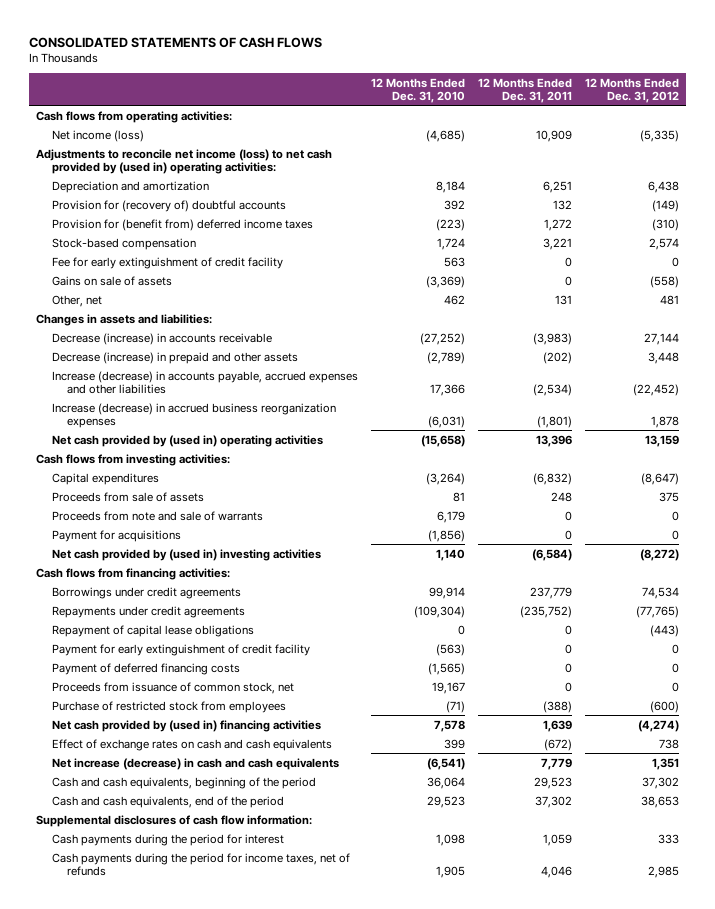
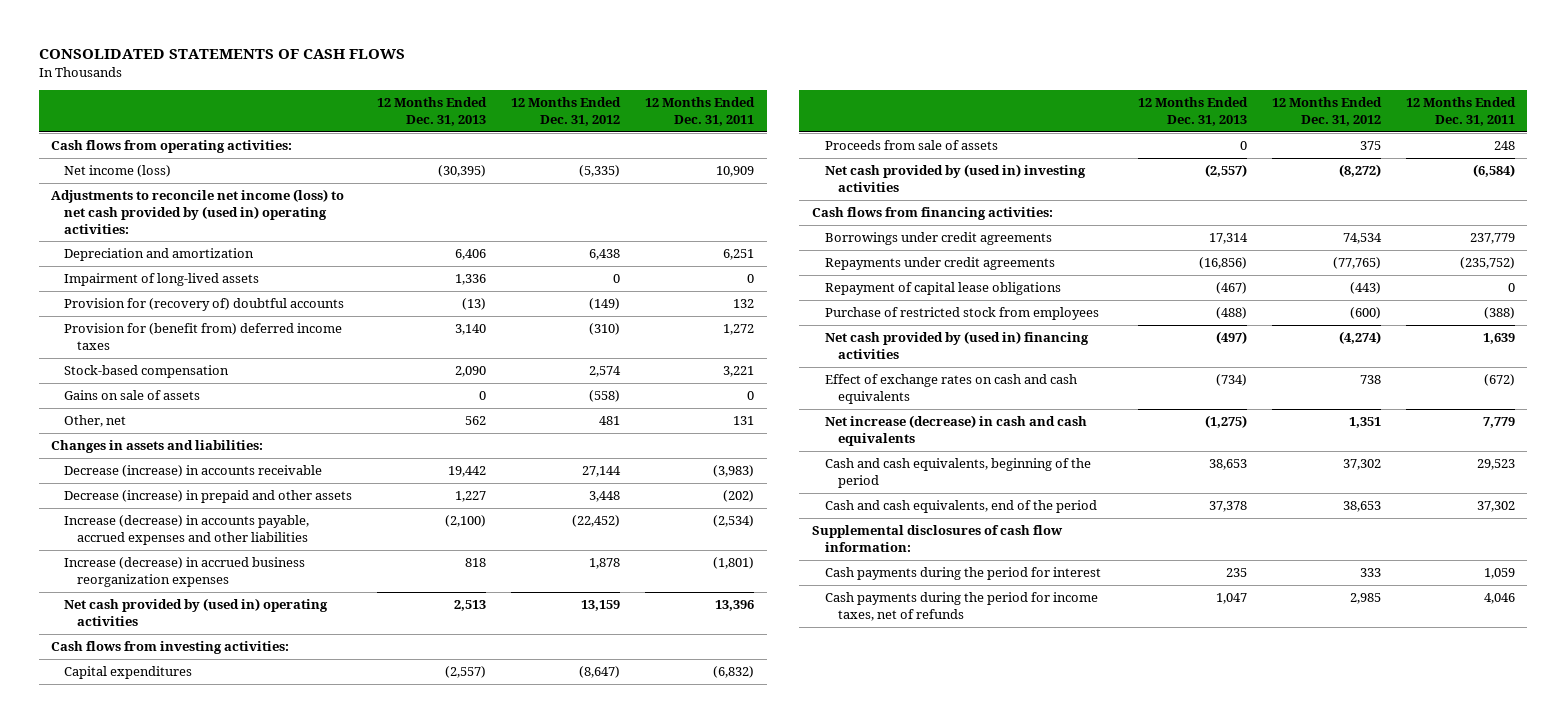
[370,77,465,103] 12 Months Ended Dec. 31, 2010 -> none
none -> [377,97,488,126] 12 Months Ended Dec. 31, 2013
none -> [64,273,260,287] Impairment of long-lived assets
[51,256,283,269] Fee for early extinguishment of credit facility -> none
[51,510,263,521] Proceeds from note and sale of warrants -> none
[51,529,181,542] Payment for acquisitions -> none
[51,643,310,656] Payment for early extinguishment of credit facility -> none
[51,662,240,675] Payment of deferred financing costs -> none
[51,681,294,694] Proceeds from issuance of common stock, net -> none

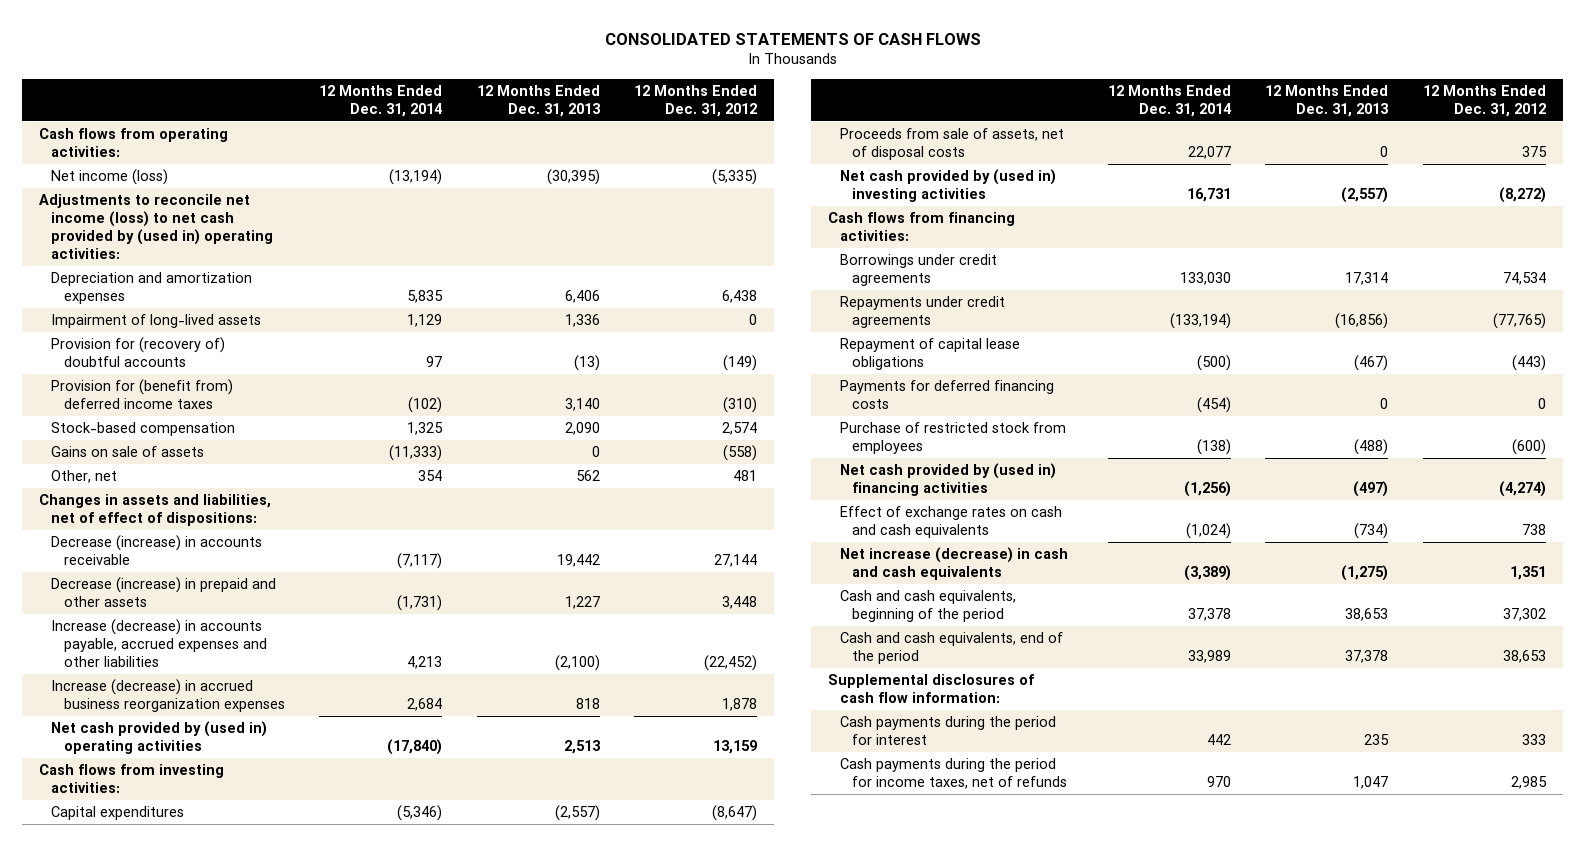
[645,97,756,126] 12 Months Ended Dec. 31, 2011 -> none
none -> [319,84,443,117] 12 Months Ended Dec. 31, 2014
[64,248,255,262] Depreciation and amortization -> [51,272,253,305] Depreciation and amortization expenses
[51,440,264,454] Changes in assets and liabilities: -> [39,494,272,527] Changes in assets and liabilities, net of effect of dispositions:
[824,140,998,151] Proceeds from sale of assets -> [840,128,1065,161] Proceeds from sale of assets, net of disposal costs
none -> [840,380,1055,410] Payments for deferred financing costs

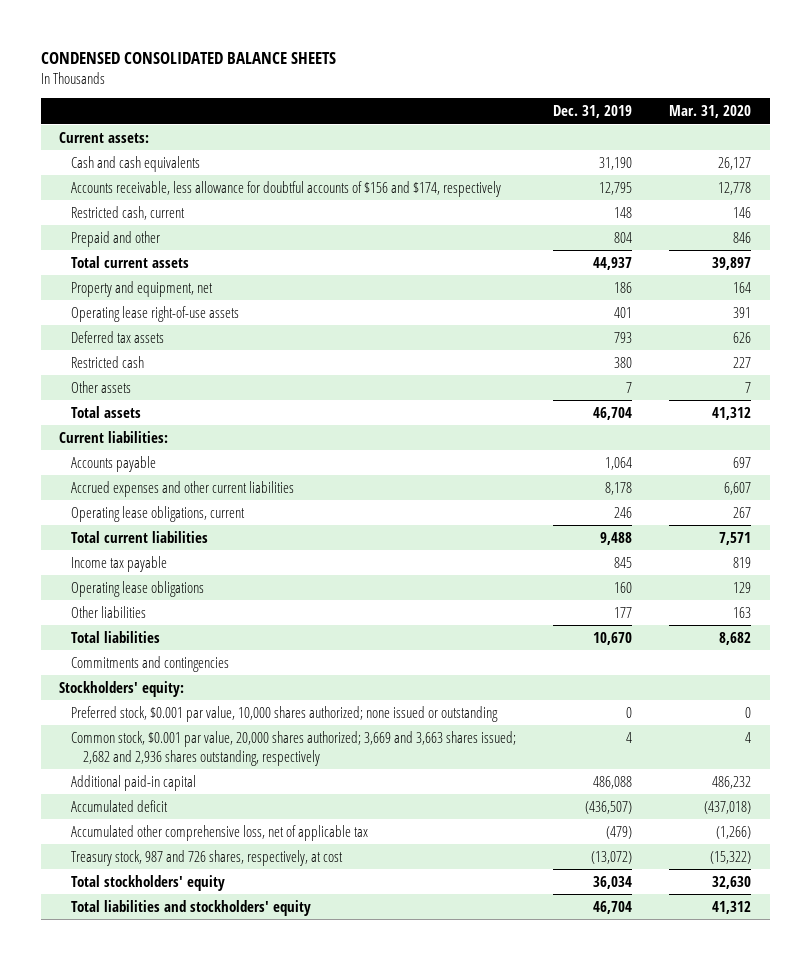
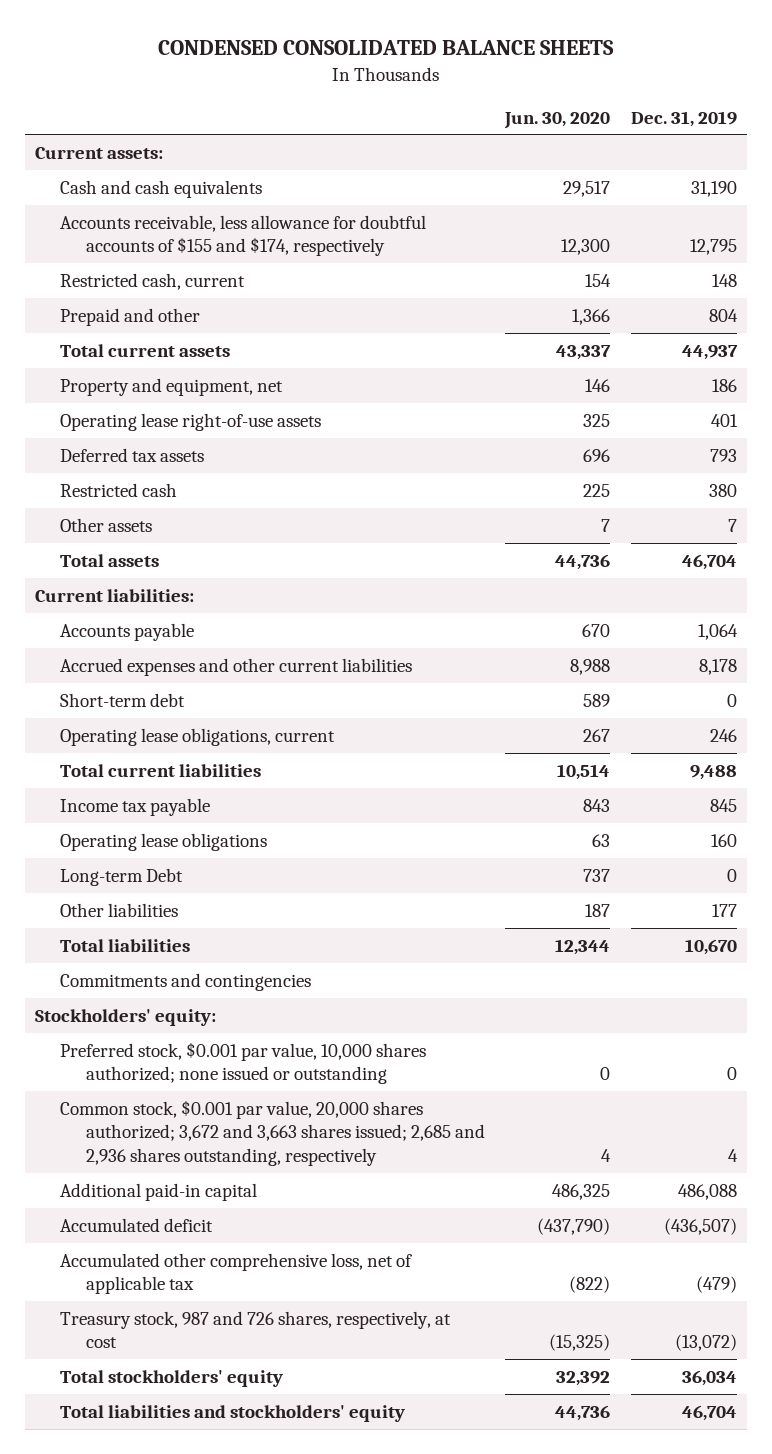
[669,105,752,119] Mar. 31, 2020 -> none
none -> [504,111,611,129] Jun. 30, 2020
[71,180,502,197] Accounts receivable, less allowance for doubtful accounts of $156 and $174, respectively -> [60,214,427,257] Accounts receivable, less allowance for doubtful accounts of $155 and $174, respectively
none -> [60,692,186,707] Short-term debt
none -> [60,867,184,886] Long-term Debt
[71,730,517,766] Common stock, $0.001 par value, 20,000 shares authorized; 3,669 and 3,663 shares issued; 2,682 and 2,936 shares outstanding, respectively -> [60,1099,485,1166] Common stock, $0.001 par value, 20,000 shares authorized; 3,672 and 3,663 shares issued; 2,685 and 2,936 shares outstanding, respectively

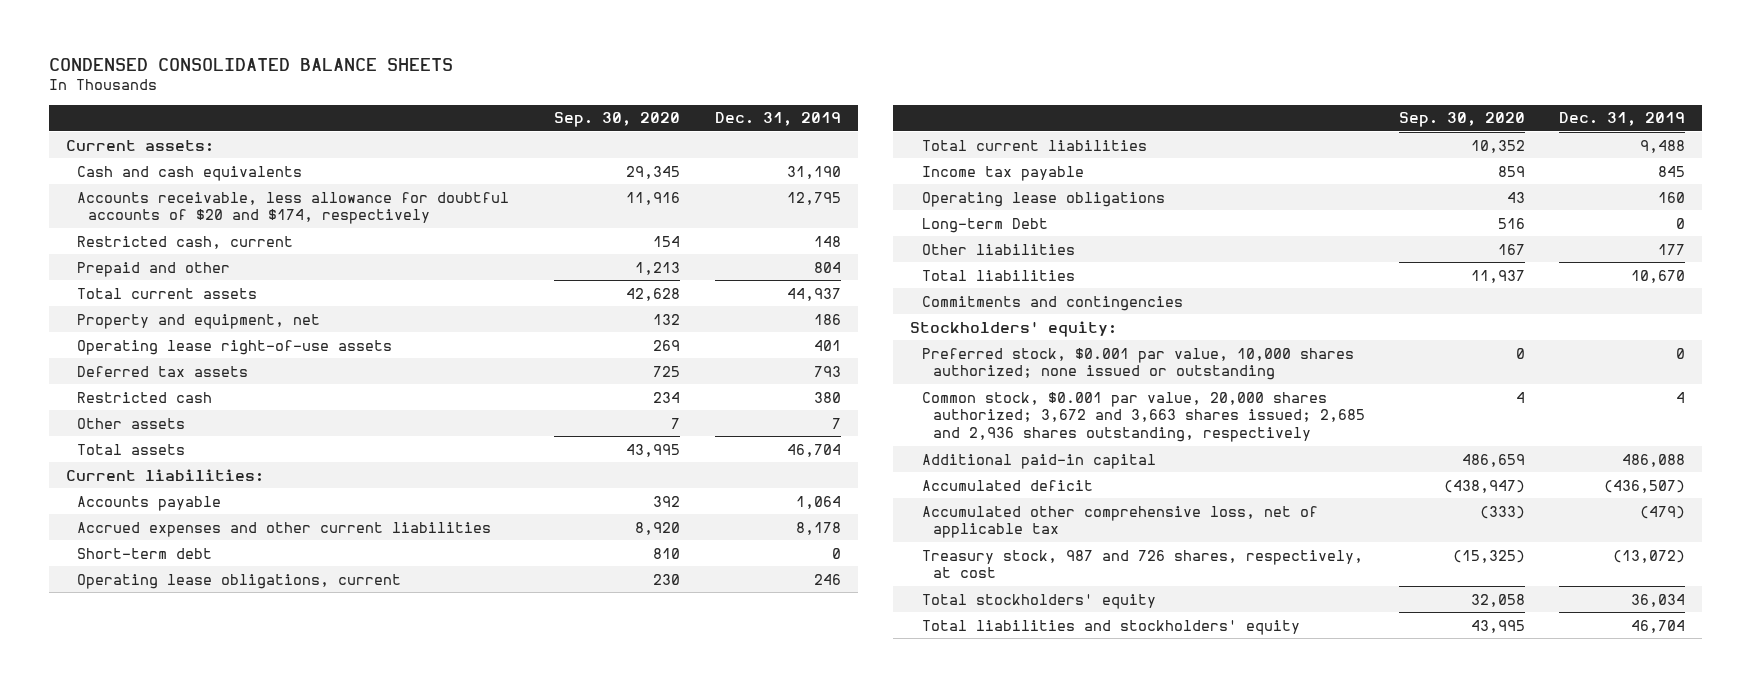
[504,111,611,129] Jun. 30, 2020 -> none
none -> [554,112,681,128] Sep. 30, 2020
[60,214,427,257] Accounts receivable, less allowance for doubtful accounts of $155 and $174, respectively -> [77,191,510,225] Accounts receivable, less allowance for doubtful accounts of $20 and $174, respectively

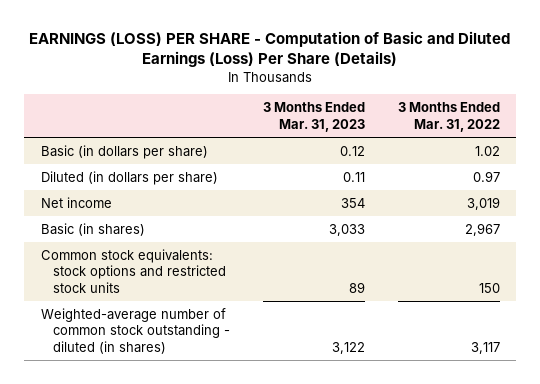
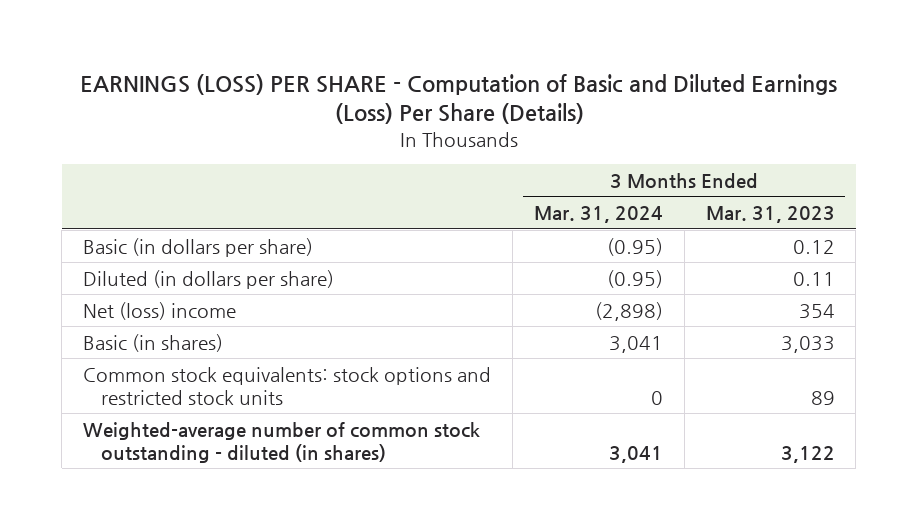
[397,102,500,132] 3 Months Ended Mar. 31, 2022 -> none
none -> [533,206,663,224] Mar. 31, 2024
[40,196,112,208] Net income -> [82,301,236,320] Net (loss) income

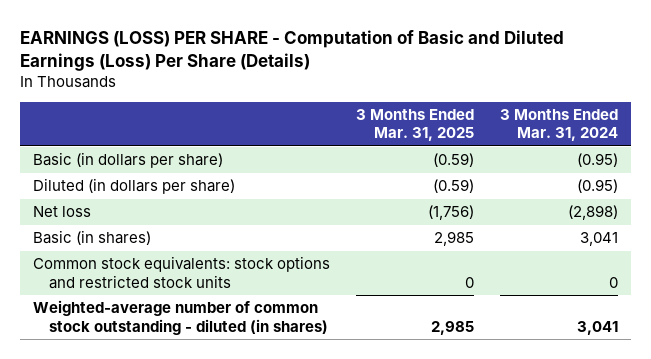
[705,206,835,224] Mar. 31, 2023 -> none
none -> [356,108,475,142] 3 Months Ended Mar. 31, 2025
[82,301,236,320] Net (loss) income -> [33,206,92,218] Net loss

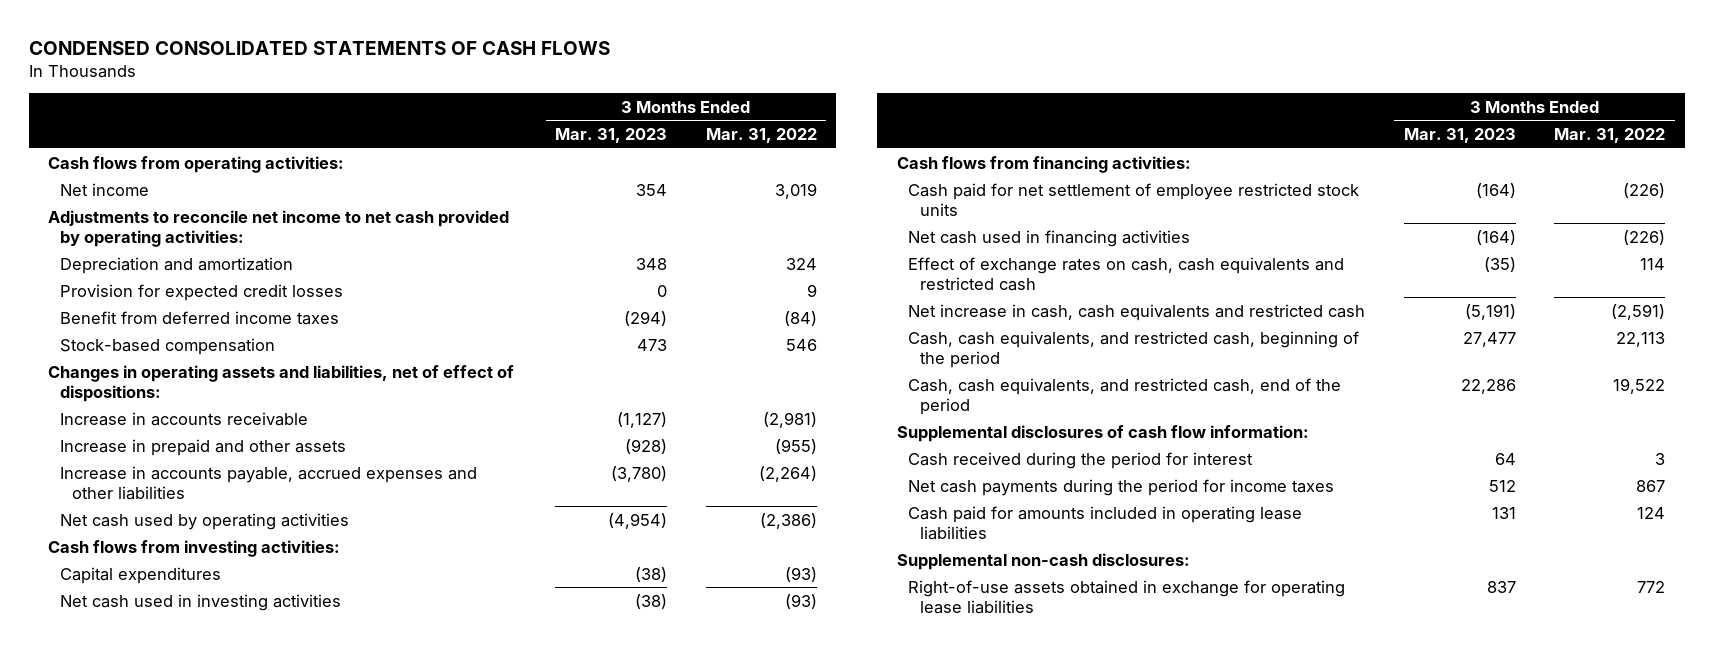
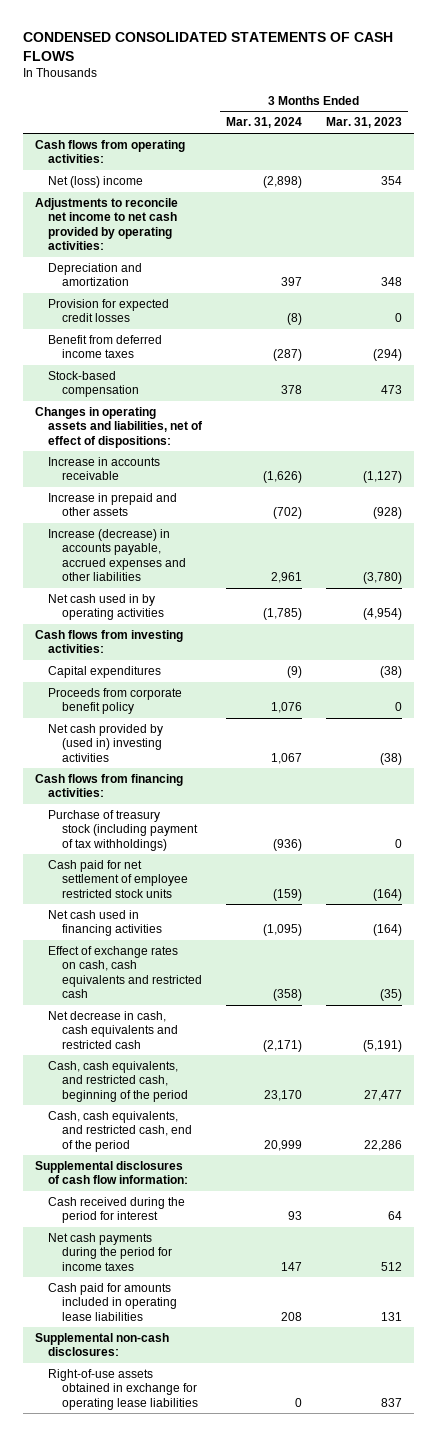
[705,128,817,144] Mar. 31, 2022 -> none
none -> [226,117,303,129] Mar. 31, 2024
[59,182,149,196] Net income -> [48,176,144,189] Net (loss) income
[59,465,477,500] Increase in accounts payable, accrued expenses and other liabilities -> [48,529,186,581] Increase (decrease) in accounts payable, accrued expenses and other liabilities
[59,512,349,530] Net cash used by operating activities -> [48,594,164,621] Net cash used in by operating activities
none -> [48,688,183,715] Proceeds from corporate benefit policy
[59,593,341,611] Net cash used in investing activities -> [48,724,164,762] Net cash provided by (used in) investing activities
none -> [48,810,198,851] Purchase of treasury stock (including payment of tax withholdings)
[908,303,1366,321] Net increase in cash, cash equivalents and restricted cash -> [48,1011,178,1049] Net decrease in cash, cash equivalents and restricted cash

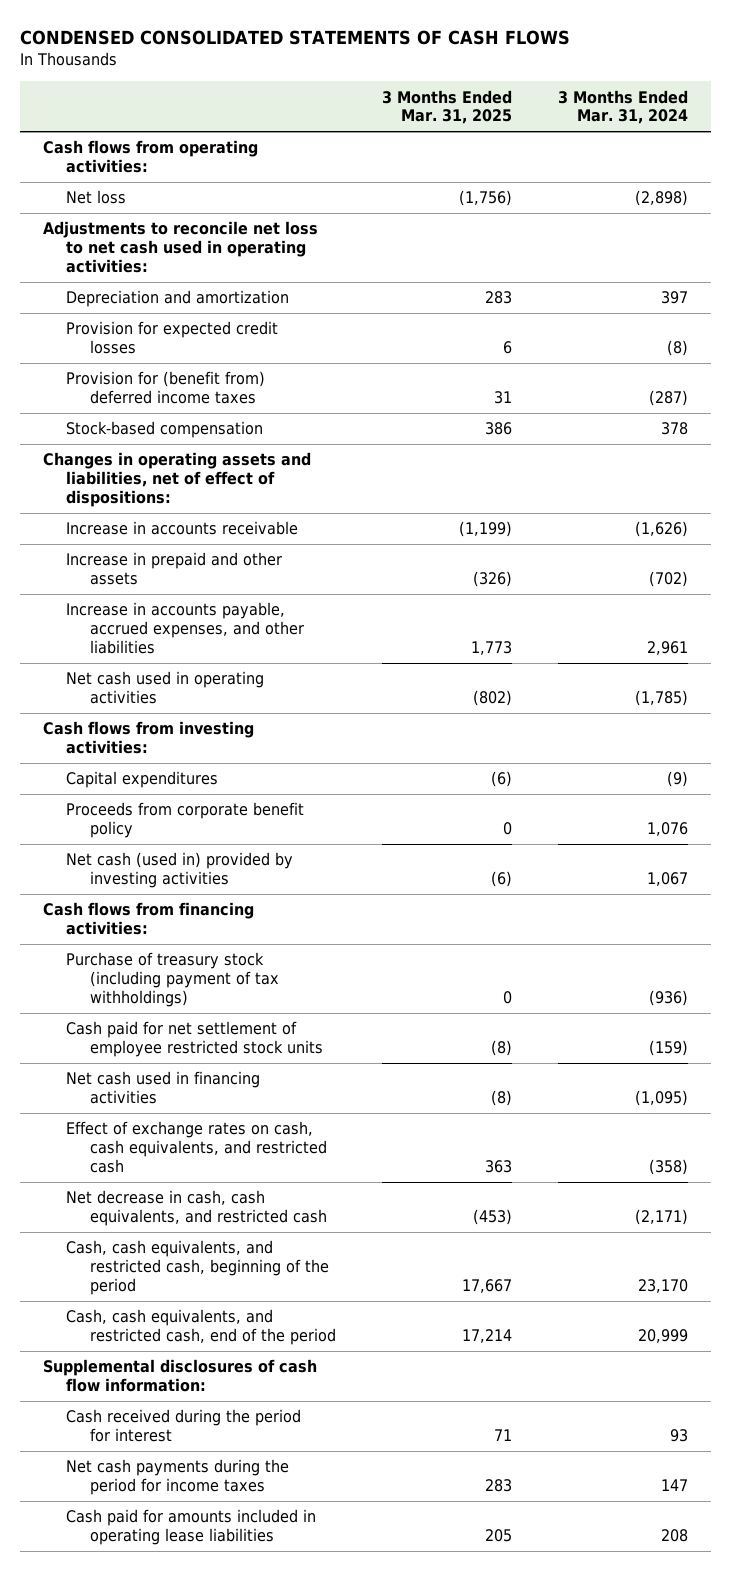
[326,117,403,129] Mar. 31, 2023 -> none
none -> [381,89,512,125] 3 Months Ended Mar. 31, 2025
[48,176,144,189] Net (loss) income -> [66,190,127,205] Net loss
[34,198,178,250] Adjustments to reconcile net income to net cash provided by operating activities: -> [42,221,318,274] Adjustments to reconcile net loss to net cash used in operating activities:
[48,335,163,359] Benefit from deferred income taxes -> [66,371,266,405] Provision for (benefit from) deferred income taxes
[48,529,186,581] Increase (decrease) in accounts payable, accrued expenses and other liabilities -> [66,602,304,655] Increase in accounts payable, accrued expenses, and other liabilities
[48,594,164,621] Net cash used in by operating activities -> [66,671,265,705] Net cash used in operating activities
[48,724,164,762] Net cash provided by (used in) investing activities -> [66,852,294,889] Net cash (used in) provided by investing activities
[48,946,202,998] Effect of exchange rates on cash, cash equivalents and restricted cash -> [66,1121,327,1174] Effect of exchange rates on cash, cash equivalents, and restricted cash
[48,1011,178,1049] Net decrease in cash, cash equivalents and restricted cash -> [66,1190,327,1227] Net decrease in cash, cash equivalents, and restricted cash
[34,1333,169,1357] Supplemental non-cash disclosures: -> none
[48,1369,198,1410] Right-of-use assets obtained in exchange for operating lease liabilities -> none

